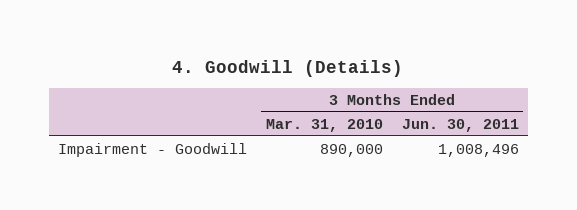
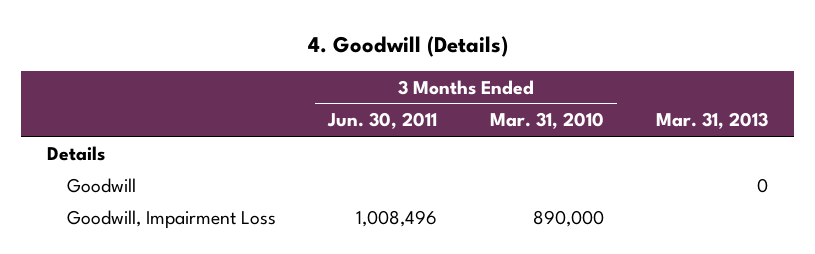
none -> [656,112,769,130] Mar. 31, 2013
none -> [47,145,106,161] Details
none -> [67,177,137,193] Goodwill
[58,142,248,157] Impairment - Goodwill -> [67,209,277,229] Goodwill, Impairment Loss

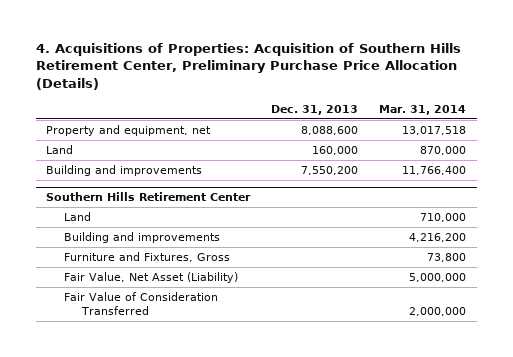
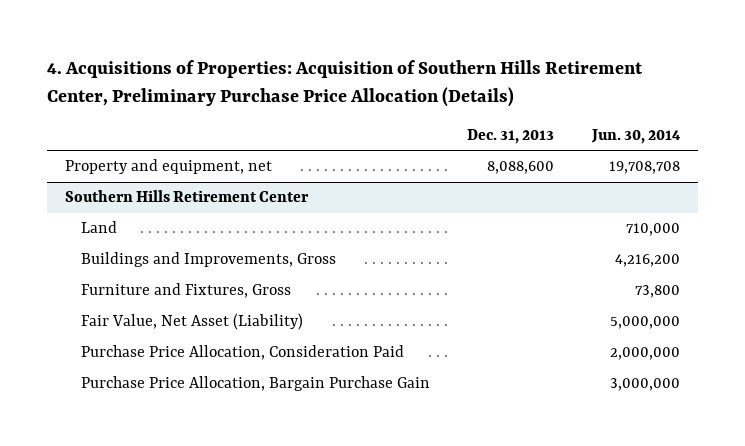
[379,104,467,115] Mar. 31, 2014 -> none
none -> [590,128,681,144] Jun. 30, 2014
[46,144,74,154] Land -> none
[46,164,203,176] Building and improvements -> none
[64,231,221,243] Building and improvements -> [80,252,336,268] Buildings and Improvements, Gross
[64,291,219,316] Fair Value of Consideration Transferred -> none
none -> [80,345,404,361] Purchase Price Allocation, Consideration Paid
none -> [80,376,430,392] Purchase Price Allocation, Bargain Purchase Gain

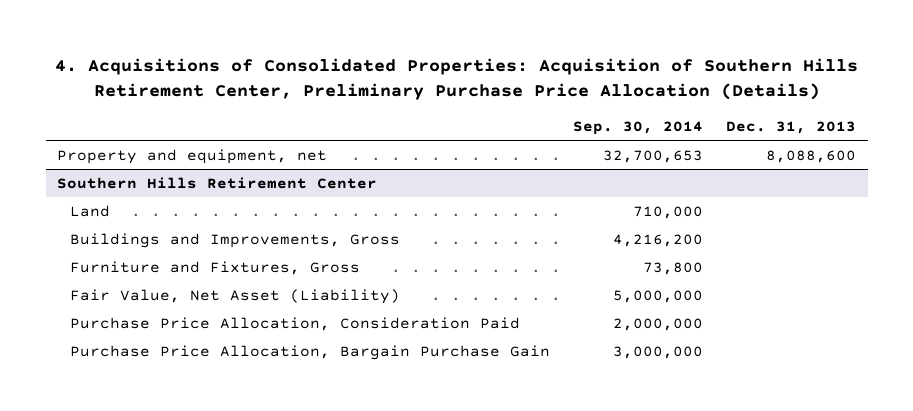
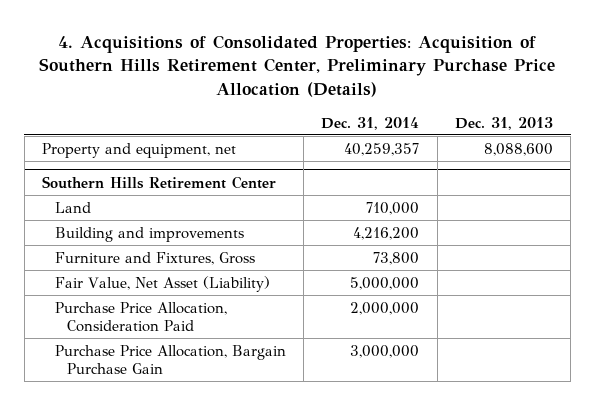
[572,120,703,135] Sep. 30, 2014 -> none
none -> [321,116,420,130] Dec. 31, 2014
[69,232,400,248] Buildings and Improvements, Gross -> [54,226,244,242] Building and improvements

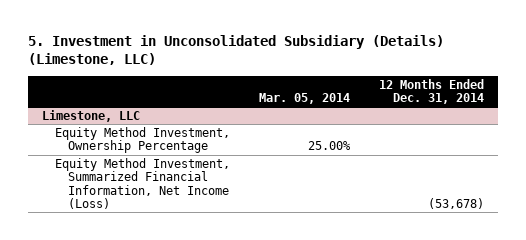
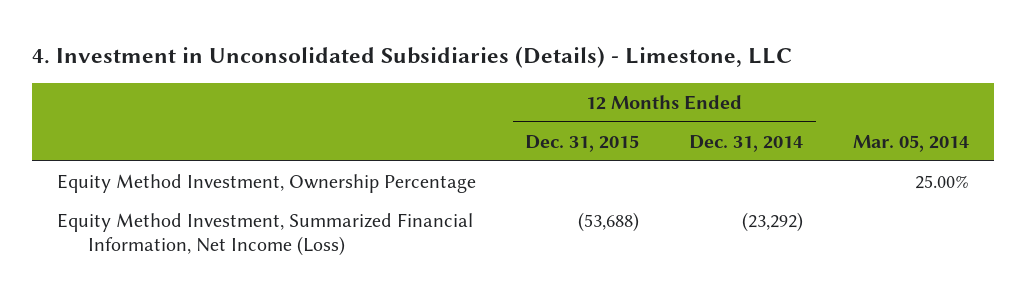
[27,35,444,66] 5. Investment in Unconsolidated Subsidiary (Details) (Limestone, LLC) -> [32,46,793,69] 4. Investment in Unconsolidated Subsidiaries (Details) - Limestone, LLC
none -> [525,134,640,152] Dec. 31, 2015
[42,109,141,122] Limestone, LLC -> none
[428,198,485,210] (53,678) -> [742,211,804,232] (23,292)

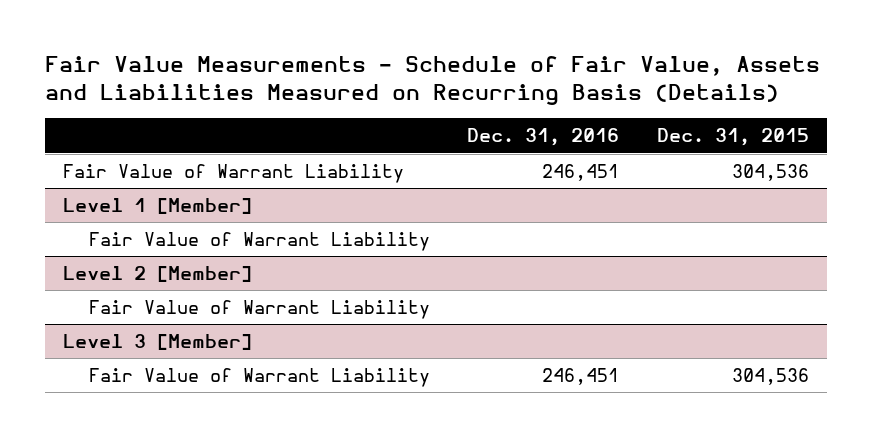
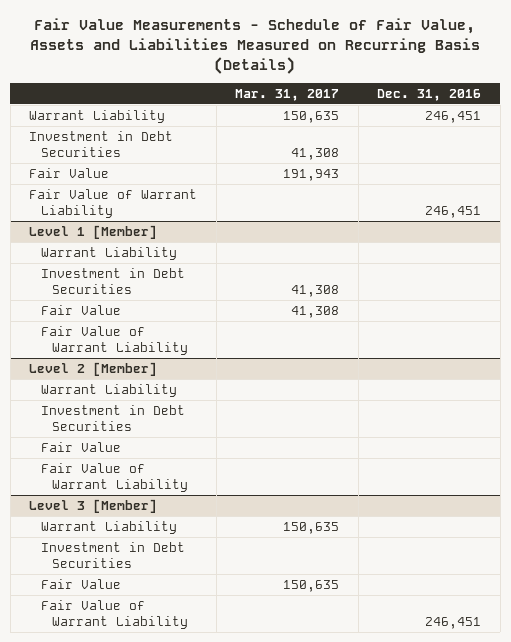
[656,128,809,147] Dec. 31, 2015 -> none
none -> [235,88,340,101] Mar. 31, 2017
none -> [29,109,166,123] Warrant Liability
none -> [29,130,174,158] Investment in Debt Securities
none -> [29,167,110,178] Fair Value
none -> [40,246,177,260] Warrant Liability
none -> [40,267,185,295] Investment in Debt Securities
none -> [40,304,121,315] Fair Value
none -> [40,383,177,397] Warrant Liability
none -> [40,404,185,432] Investment in Debt Securities
none -> [40,441,121,452] Fair Value
none -> [40,520,177,534] Warrant Liability
none -> [40,541,185,569] Investment in Debt Securities
none -> [40,578,121,589] Fair Value

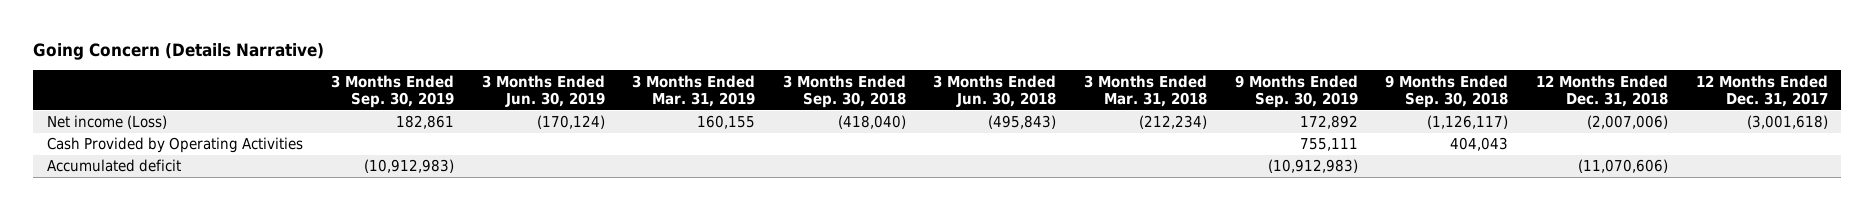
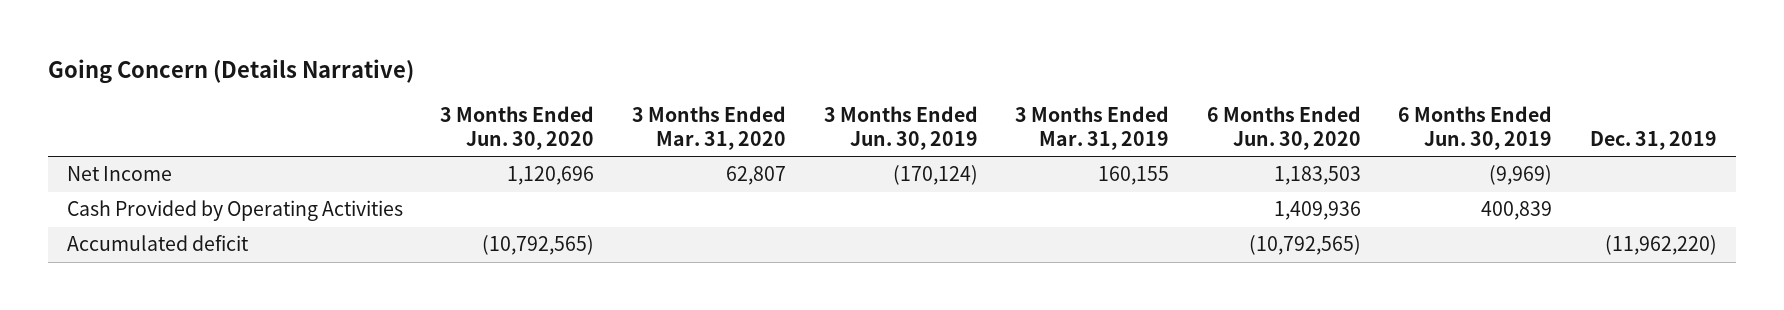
[330,74,454,109] 3 Months Ended Sep. 30, 2019 -> none
[782,74,906,109] 3 Months Ended Sep. 30, 2018 -> none
[933,74,1057,108] 3 Months Ended Jun. 30, 2018 -> none
[1084,74,1208,108] 3 Months Ended Mar. 31, 2018 -> none
[1234,74,1358,109] 9 Months Ended Sep. 30, 2019 -> none
[1385,74,1509,109] 9 Months Ended Sep. 30, 2018 -> none
[1535,74,1668,108] 12 Months Ended Dec. 31, 2018 -> none
[1695,74,1828,108] 12 Months Ended Dec. 31, 2017 -> none
none -> [440,105,595,150] 3 Months Ended Jun. 30, 2020
none -> [631,105,786,150] 3 Months Ended Mar. 31, 2020
none -> [1206,105,1361,150] 6 Months Ended Jun. 30, 2020
none -> [1398,105,1553,150] 6 Months Ended Jun. 30, 2019
none -> [1590,130,1718,150] Dec. 31, 2019
[47,115,168,130] Net income (Loss) -> [66,166,172,182] Net Income

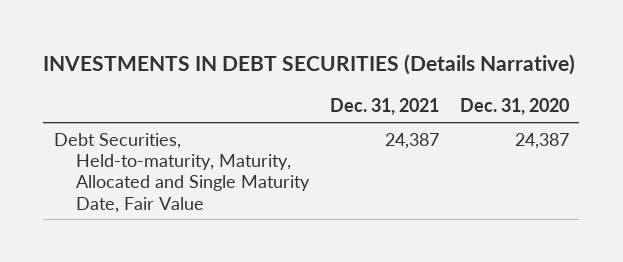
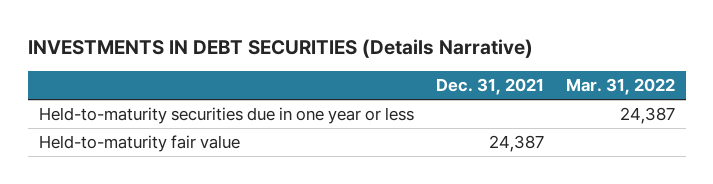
[459,98,569,116] Dec. 31, 2020 -> none
none -> [565,78,675,96] Mar. 31, 2022
none -> [38,107,414,125] Held-to-maturity securities due in one year or less
[53,132,310,213] Debt Securities, Held-to-maturity, Maturity, Allocated and Single Maturity Date, Fair Value -> [38,135,240,153] Held-to-maturity fair value

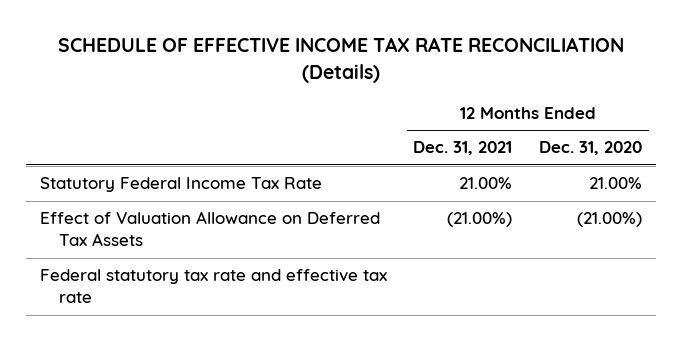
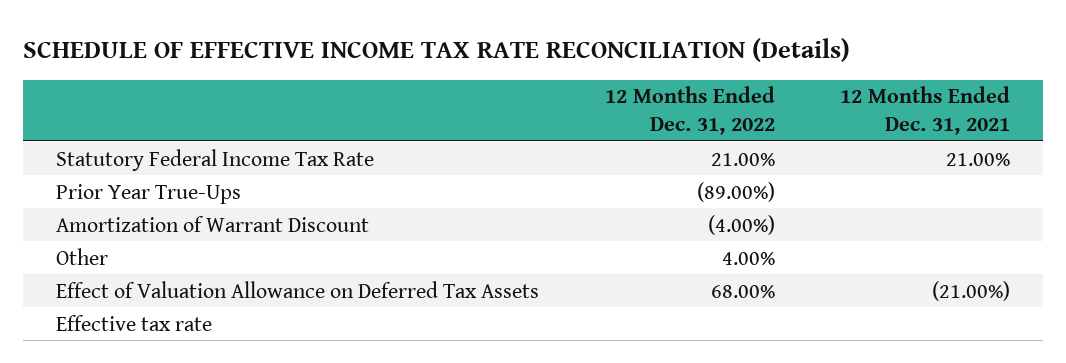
[539,141,643,156] Dec. 31, 2020 -> none
none -> [604,86,775,135] 12 Months Ended Dec. 31, 2022
none -> [55,183,241,204] Prior Year True-Ups
none -> [55,215,369,232] Amortization of Warrant Discount
none -> [55,247,108,265] Other
[39,269,387,304] Federal statutory tax rate and effective tax rate -> [55,314,212,331] Effective tax rate

